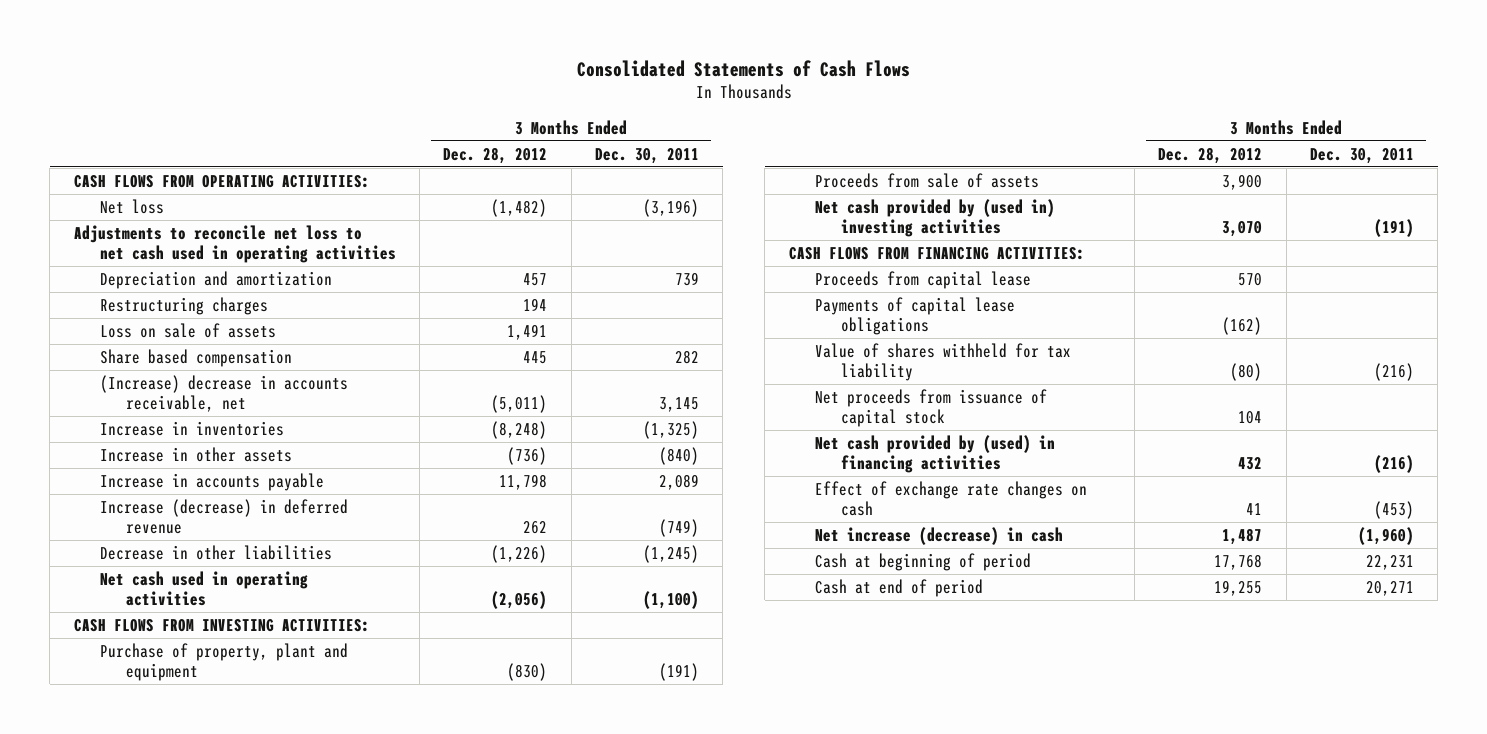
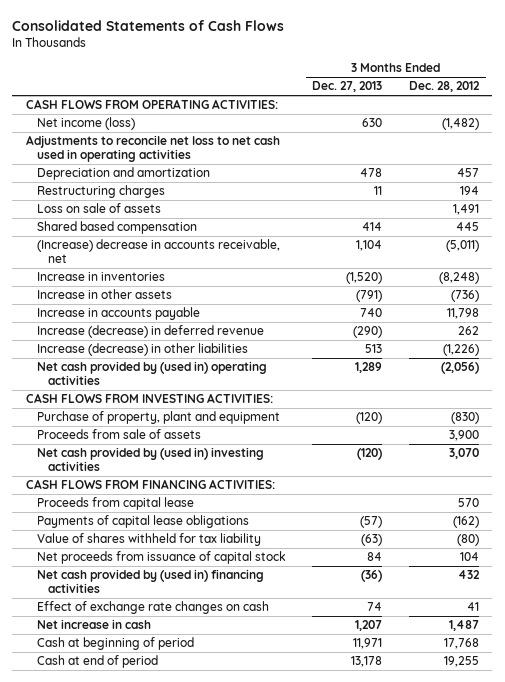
[594,147,699,164] Dec. 30, 2011 -> none
none -> [312,81,383,93] Dec. 27, 2013
[99,198,164,214] Net loss -> [36,117,135,131] Net income (loss)
[99,348,292,367] Share based compensation -> [36,221,197,235] Shared based compensation
[99,544,332,560] Decrease in other liabilities -> [36,343,248,357] Increase (decrease) in other liabilities
[99,570,308,607] Net cash used in operating activities -> [36,361,267,386] Net cash provided by (used in) operating activities
[814,434,1055,474] Net cash provided by (used) in financing activities -> [36,569,264,594] Net cash provided by (used in) financing activities
[814,526,1063,545] Net increase (decrease) in cash -> [36,619,151,630] Net increase in cash

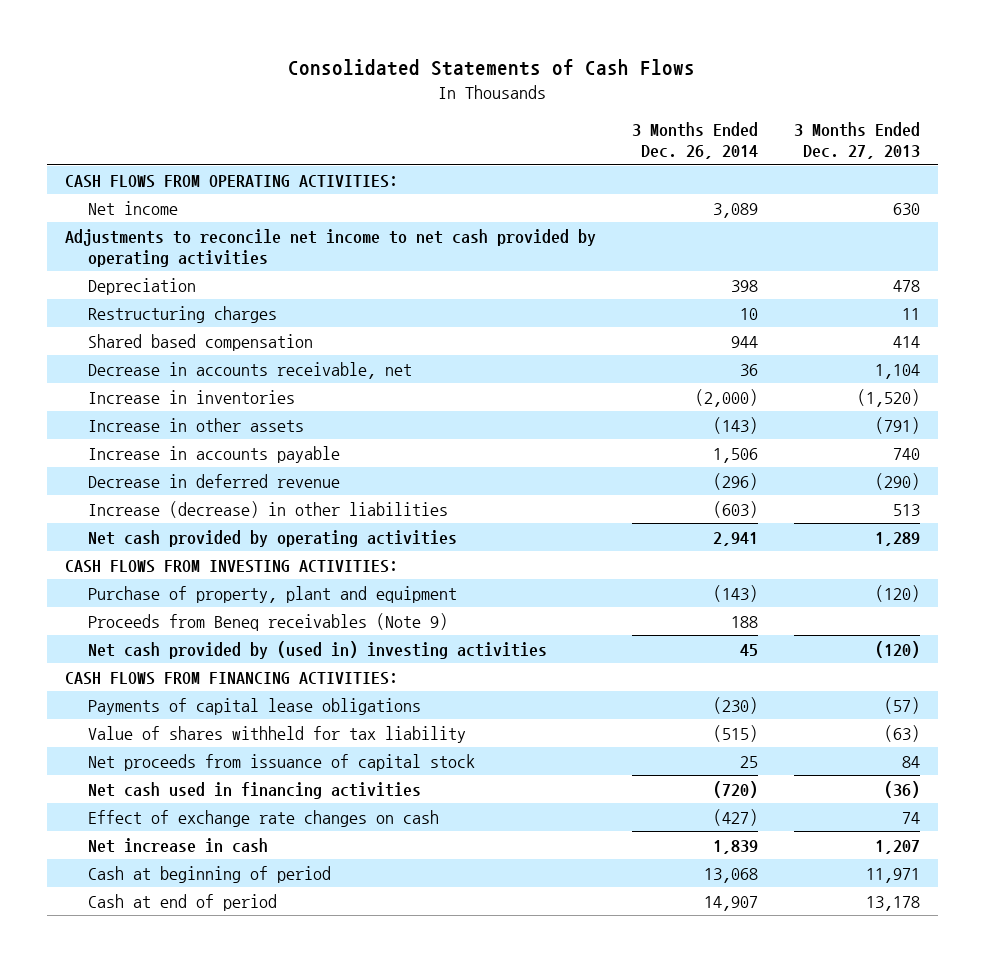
[409,81,481,93] Dec. 28, 2012 -> none
none -> [631,122,758,160] 3 Months Ended Dec. 26, 2014
[36,117,135,131] Net income (loss) -> [87,200,178,215] Net income
[25,135,280,163] Adjustments to reconcile net loss to net cash used in operating activities -> [64,228,596,267] Adjustments to reconcile net income to net cash provided by operating activities
[36,167,210,181] Depreciation and amortization -> [87,277,196,295] Depreciation
[36,203,161,214] Loss on sale of assets -> none
[36,239,280,264] (Increase) decrease in accounts receivable, net -> [87,361,412,379] Decrease in accounts receivable, net
[36,325,264,339] Increase (decrease) in deferred revenue -> [87,473,340,488] Decrease in deferred revenue
[36,361,267,386] Net cash provided by (used in) operating activities -> [87,529,457,547] Net cash provided by operating activities
[36,429,201,440] Proceeds from sale of assets -> none
none -> [87,612,448,631] Proceeds from Beneq receivables (Note 9)
[36,497,194,511] Proceeds from capital lease -> none
[36,569,264,594] Net cash provided by (used in) financing activities -> [87,781,421,799] Net cash used in financing activities

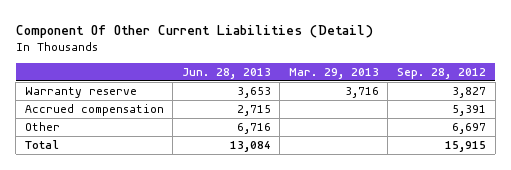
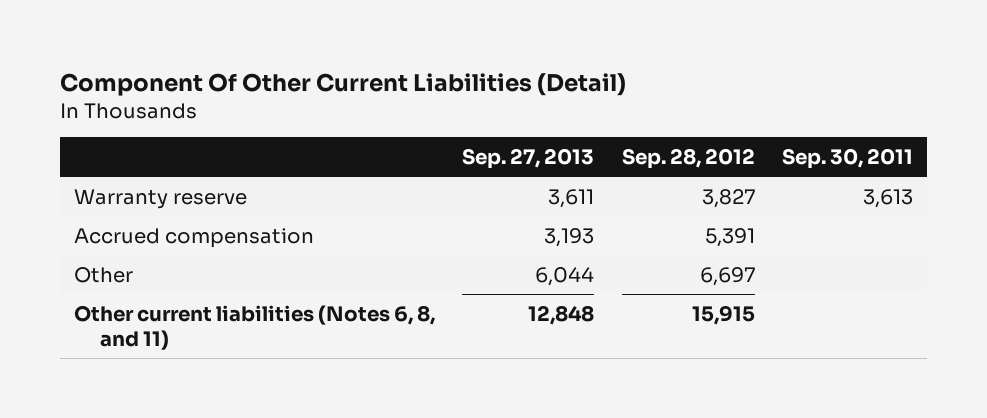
[181,67,271,79] Jun. 28, 2013 -> none
[288,67,379,79] Mar. 29, 2013 -> none
none -> [462,148,595,170] Sep. 27, 2013
none -> [782,148,914,170] Sep. 30, 2011
[24,139,59,149] Total -> [73,304,435,350] Other current liabilities (Notes 6, 8, and 11)

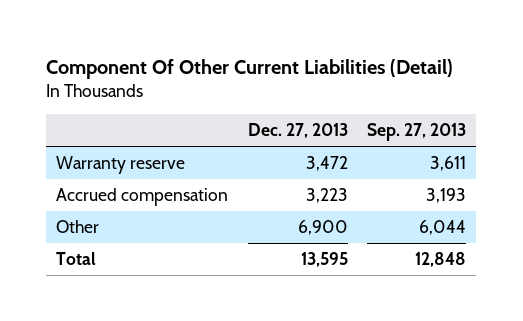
[621,148,755,170] Sep. 28, 2012 -> none
[782,148,914,170] Sep. 30, 2011 -> none
none -> [247,123,348,139] Dec. 27, 2013
[73,304,435,350] Other current liabilities (Notes 6, 8, and 11) -> [56,251,97,265] Total

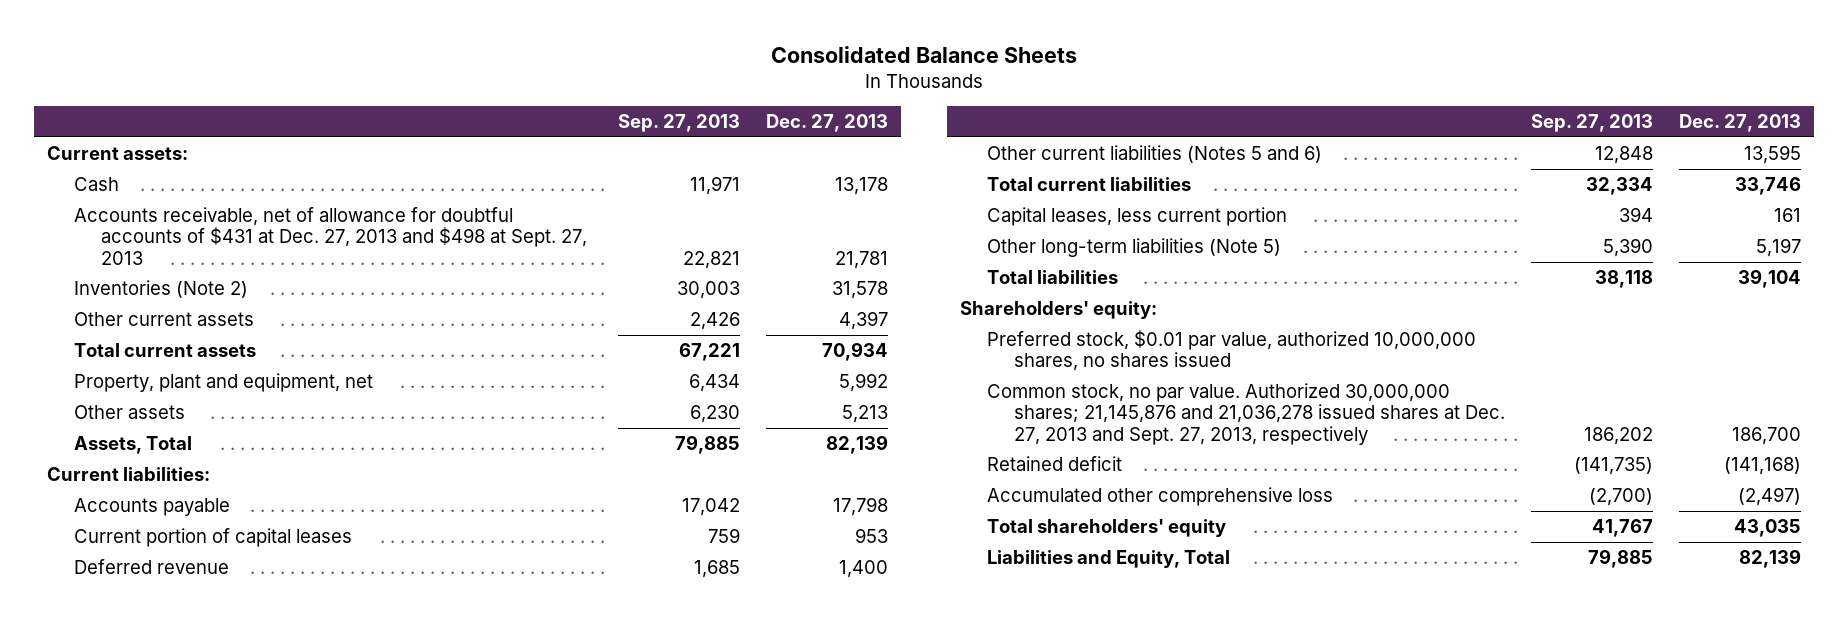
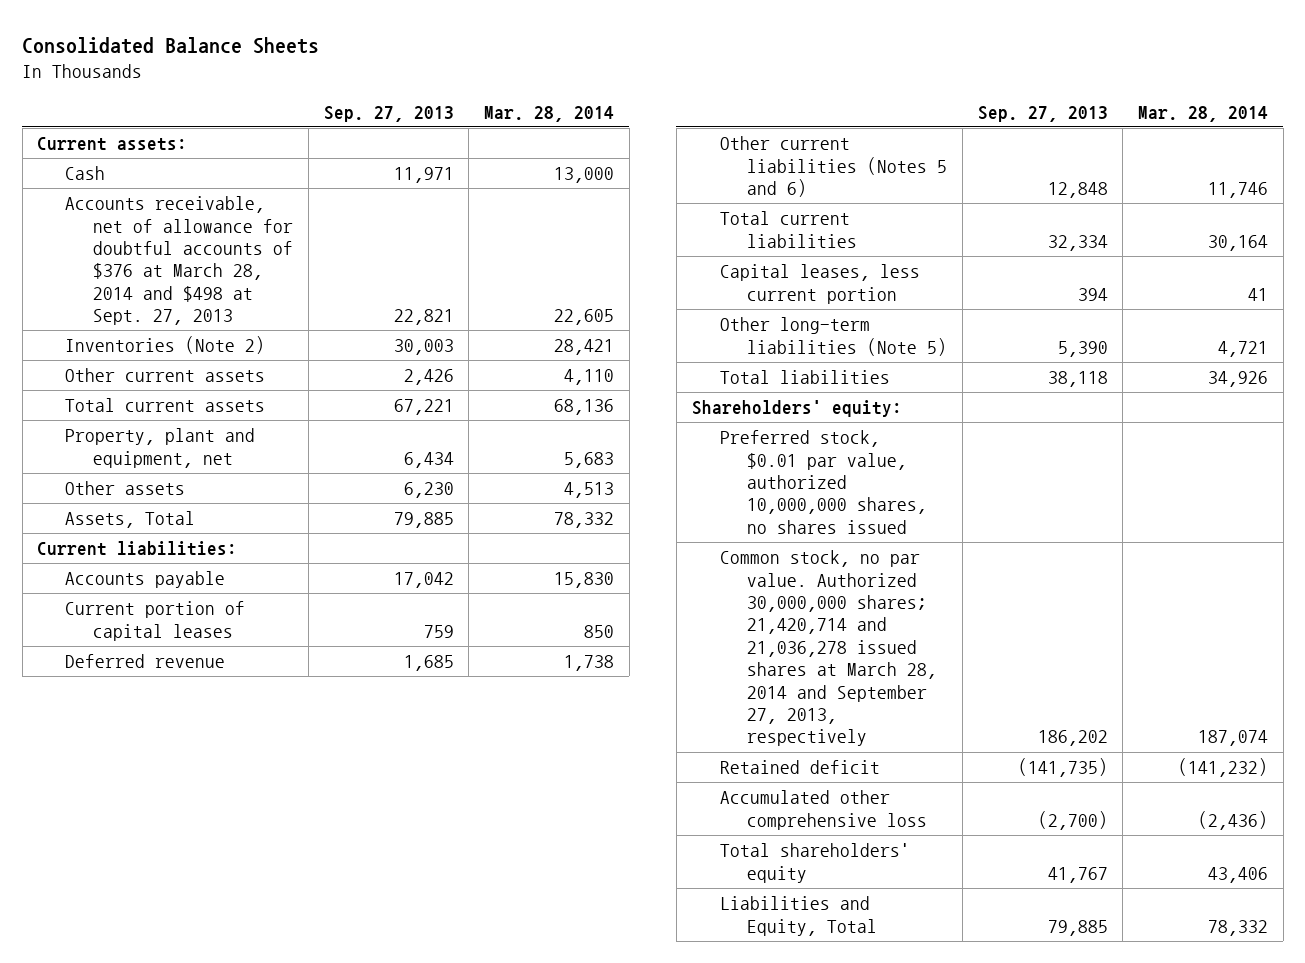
[765,114,888,133] Dec. 27, 2013 -> none
none -> [483,105,614,122] Mar. 28, 2014
[73,207,587,265] Accounts receivable, net of allowance for doubtful accounts of $431 at Dec. 27, 2013 and $498 at Sept. 27, 2013 -> [65,196,294,326] Accounts receivable, net of allowance for doubtful accounts of $376 at March 28, 2014 and $498 at Sept. 27, 2013
[986,383,1505,445] Common stock, no par value. Authorized 30,000,000 shares; 21,145,876 and 21,036,278 issued shares at Dec. 27, 2013 and Sept. 27, 2013, respectively -> [719,550,938,747] Common stock, no par value. Authorized 30,000,000 shares; 21,420,714 and 21,036,278 issued shares at March 28, 2014 and September 27, 2013, respectively

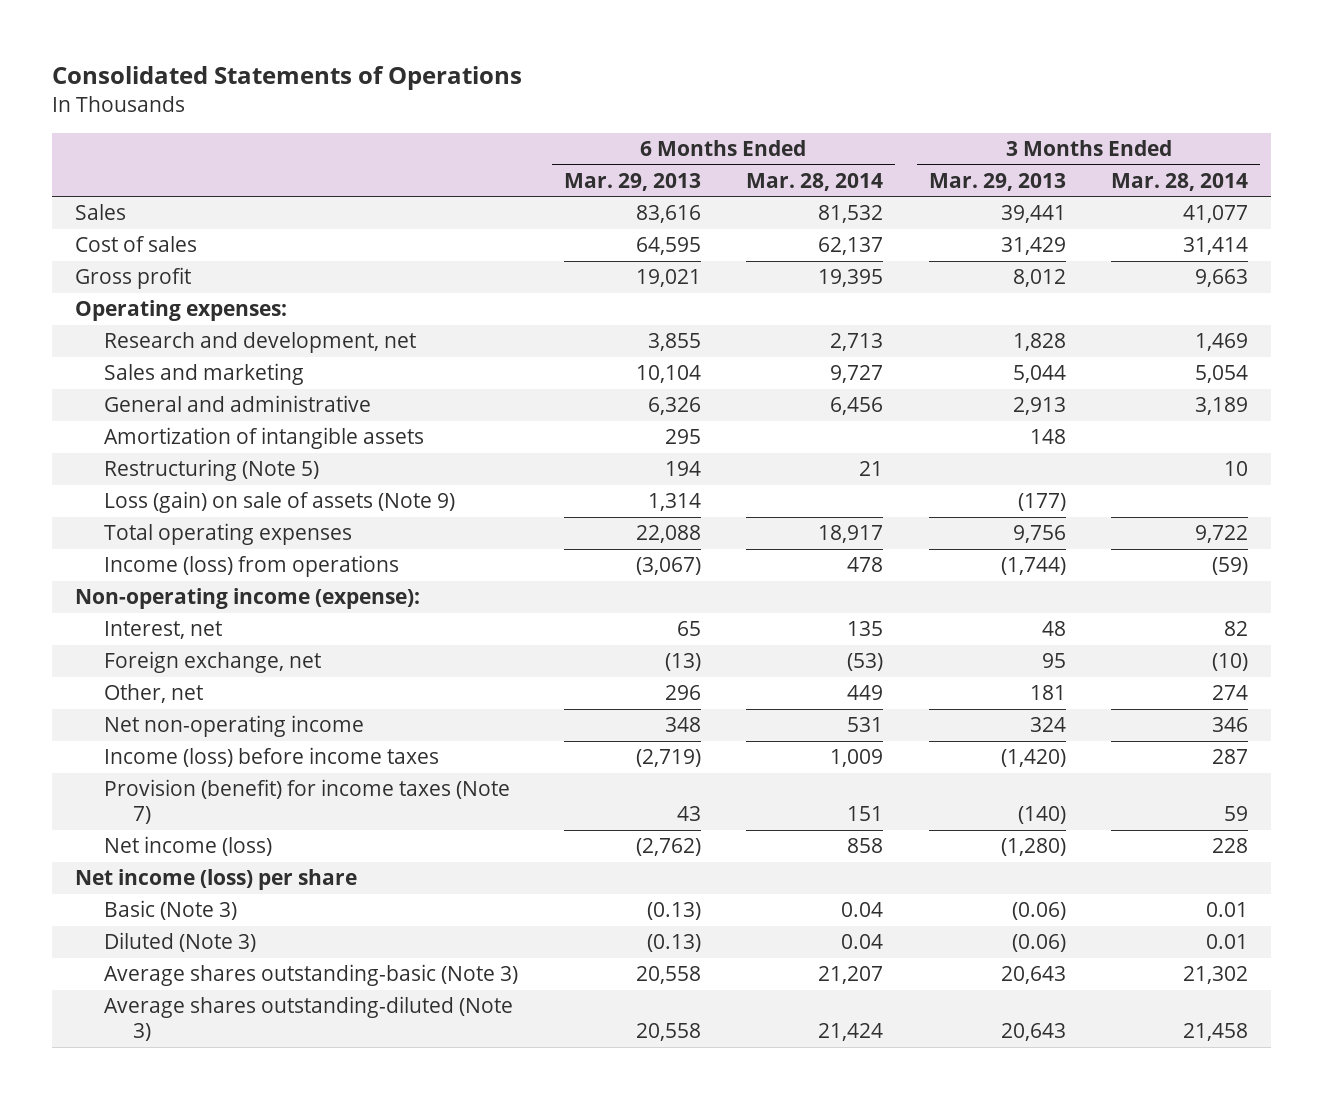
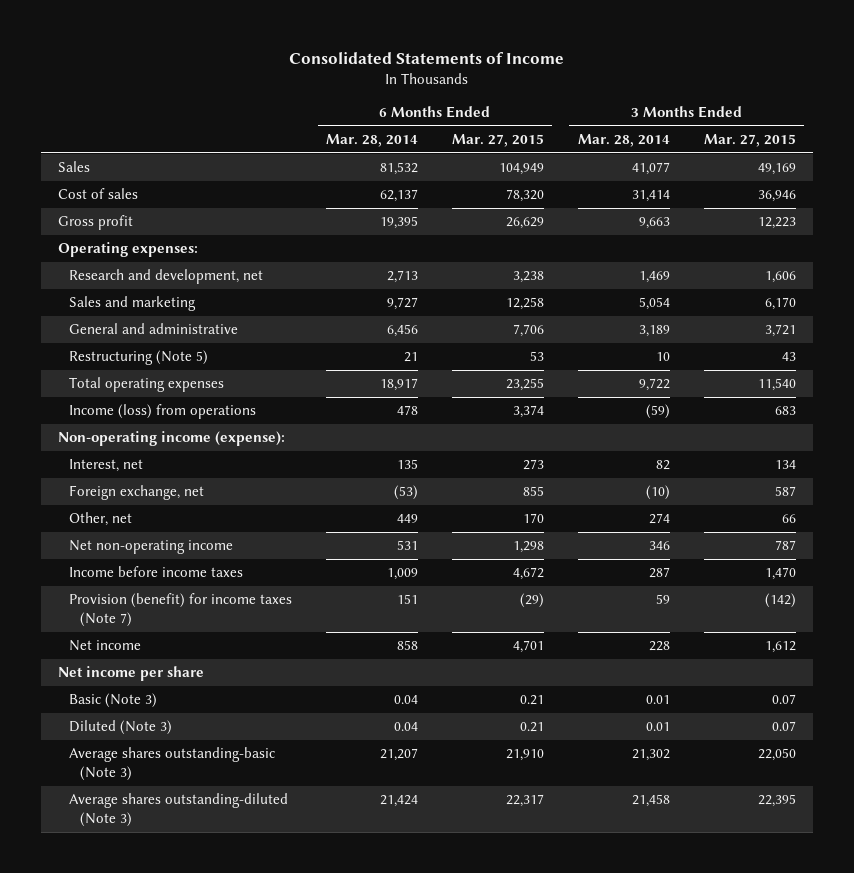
[52,66,523,91] Consolidated Statements of Operations -> [288,52,564,65] Consolidated Statements of Income
[563,172,701,191] Mar. 29, 2013 -> none
[928,172,1066,191] Mar. 29, 2013 -> none
none -> [451,134,544,148] Mar. 27, 2015
none -> [703,134,796,148] Mar. 27, 2015
[103,427,424,450] Amortization of intangible assets -> none
[103,491,455,514] Loss (gain) on sale of assets (Note 9) -> none
[103,747,439,768] Income (loss) before income taxes -> [69,566,244,578] Income before income taxes
[103,836,272,857] Net income (loss) -> [69,640,142,652] Net income
[74,869,357,891] Net income (loss) per share -> [57,666,204,682] Net income per share

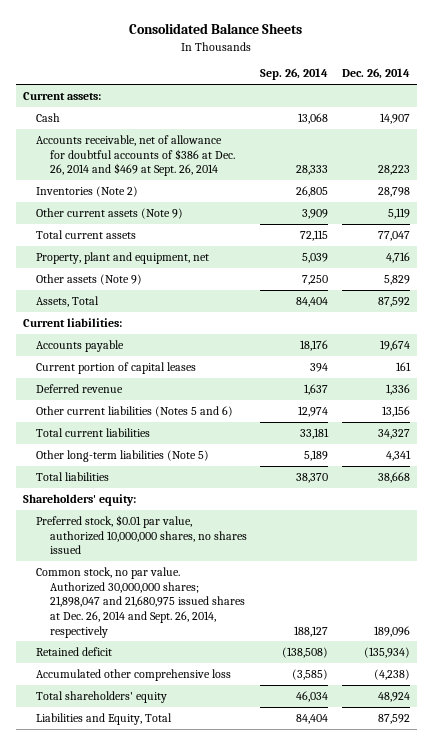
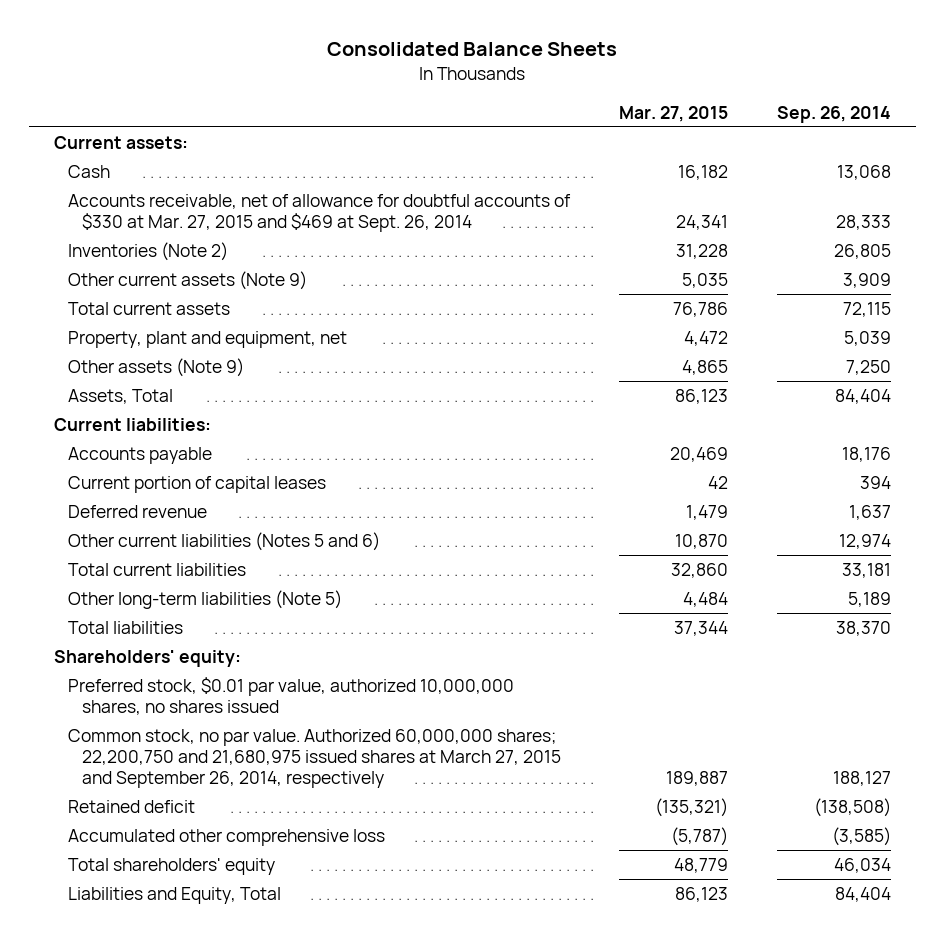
[341,68,410,80] Dec. 26, 2014 -> none
none -> [618,105,728,122] Mar. 27, 2015
[36,134,235,177] Accounts receivable, net of allowance for doubtful accounts of $386 at Dec. 26, 2014 and $469 at Sept. 26, 2014 -> [67,193,571,232] Accounts receivable, net of allowance for doubtful accounts of $330 at Mar. 27, 2015 and $469 at Sept. 26, 2014
[36,566,245,638] Common stock, no par value. Authorized 30,000,000 shares; 21,898,047 and 21,680,975 issued shares at Dec. 26, 2014 and Sept. 26, 2014, respectively -> [67,728,561,788] Common stock, no par value. Authorized 60,000,000 shares; 22,200,750 and 21,680,975 issued shares at March 27, 2015 and September 26, 2014, respectively

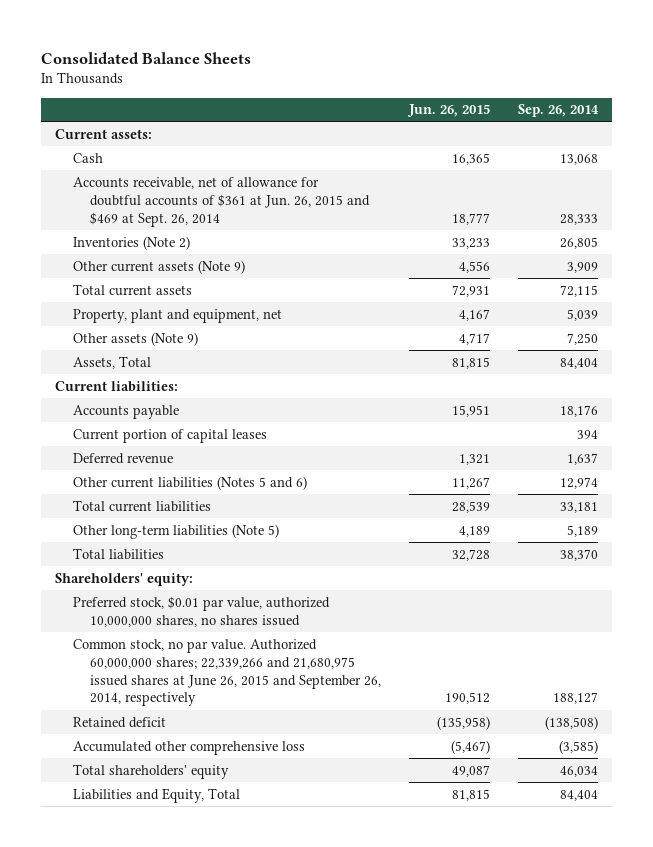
[618,105,728,122] Mar. 27, 2015 -> none
none -> [406,104,490,118] Jun. 26, 2015
[67,193,571,232] Accounts receivable, net of allowance for doubtful accounts of $330 at Mar. 27, 2015 and $469 at Sept. 26, 2014 -> [72,176,371,227] Accounts receivable, net of allowance for doubtful accounts of $361 at Jun. 26, 2015 and $469 at Sept. 26, 2014
[67,728,561,788] Common stock, no par value. Authorized 60,000,000 shares; 22,200,750 and 21,680,975 issued shares at March 27, 2015 and September 26, 2014, respectively -> [72,638,382,707] Common stock, no par value. Authorized 60,000,000 shares; 22,339,266 and 21,680,975 issued shares at June 26, 2015 and September 26, 2014, respectively

